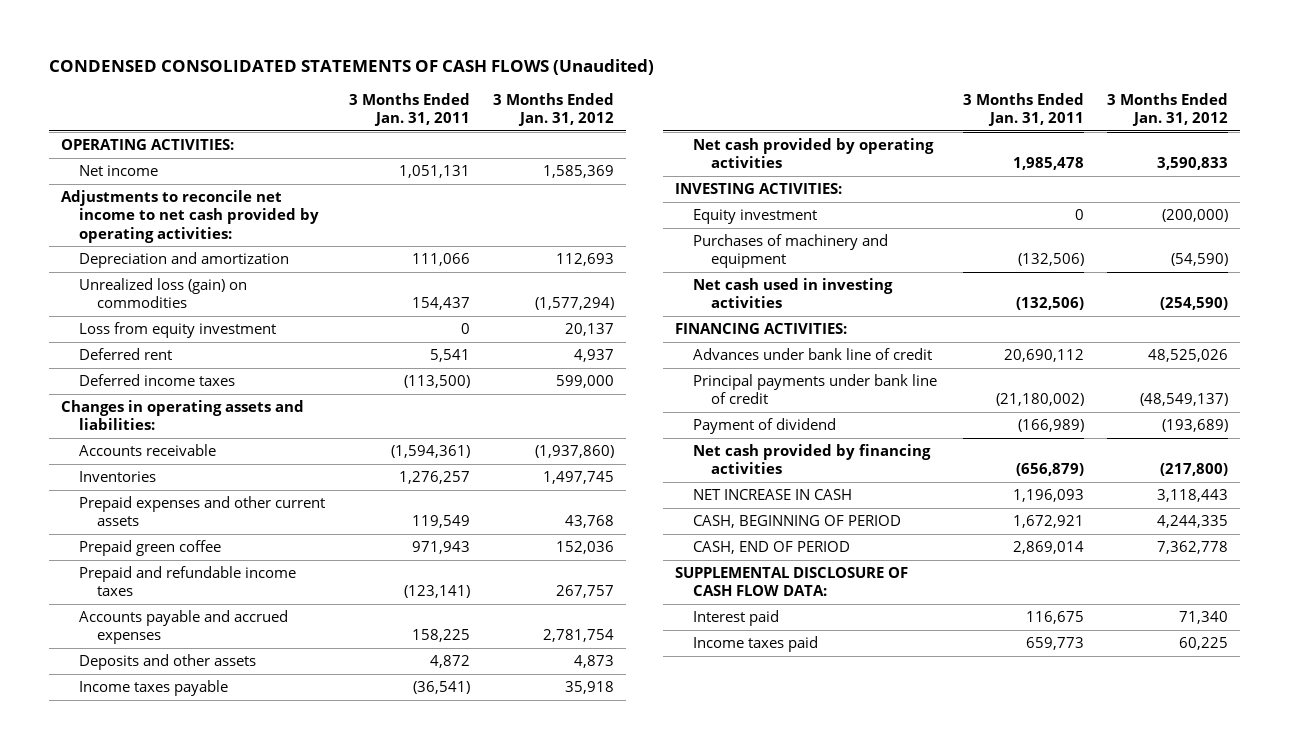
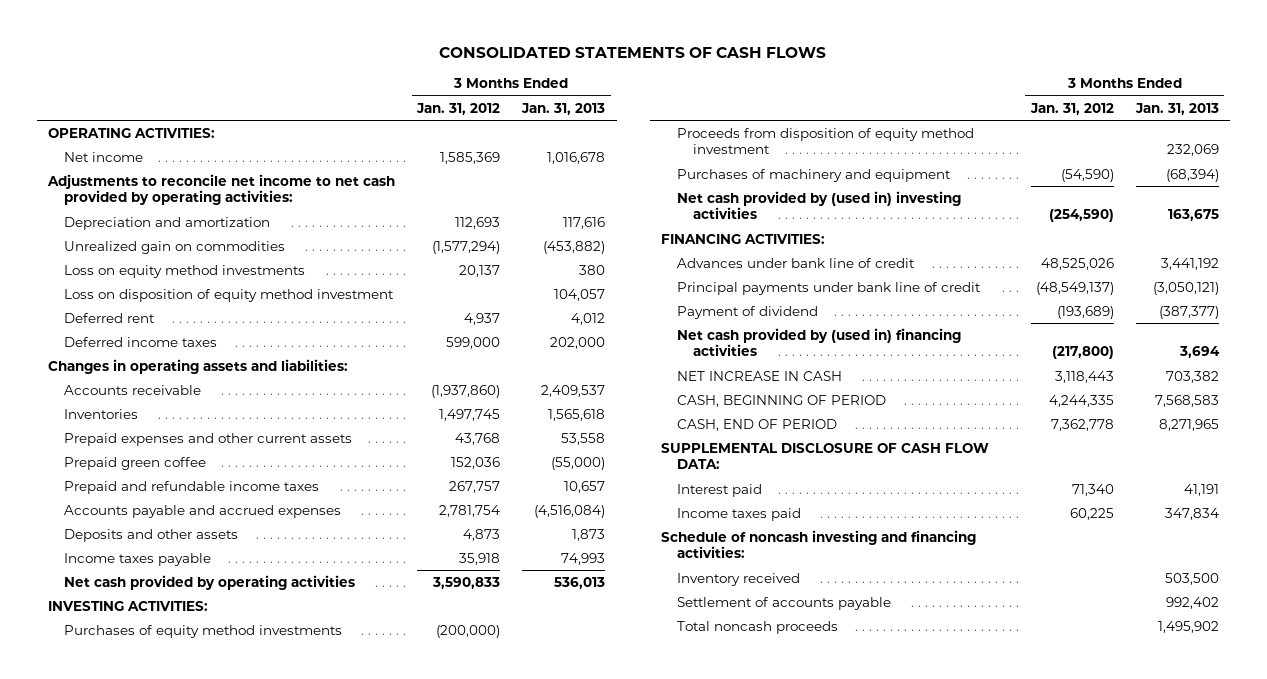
[49,59,655,76] CONDENSED CONSOLIDATED STATEMENTS OF CASH FLOWS (Unaudited) -> [439,46,827,58] CONSOLIDATED STATEMENTS OF CASH FLOWS
[348,92,470,127] 3 Months Ended Jan. 31, 2011 -> none
none -> [521,102,606,115] Jan. 31, 2013
[79,278,248,309] Unrealized loss (gain) on commodities -> [63,240,285,254] Unrealized gain on commodities
[79,322,277,339] Loss from equity investment -> [63,264,305,278] Loss on equity method investments
none -> [63,288,394,302] Loss on disposition of equity method investment
[693,209,818,225] Equity investment -> [63,624,342,638] Purchases of equity method investments
none -> [677,127,975,155] Proceeds from disposition of equity method investment
[693,278,894,309] Net cash used in investing activities -> [677,190,962,220] Net cash provided by (used in) investing activities
[693,444,932,475] Net cash provided by financing activities -> [677,327,962,357] Net cash provided by (used in) financing activities
none -> [661,529,977,559] Schedule of noncash investing and financing activities:
none -> [677,572,801,586] Inventory received
none -> [677,596,892,610] Settlement of accounts payable
none -> [677,620,839,634] Total noncash proceeds

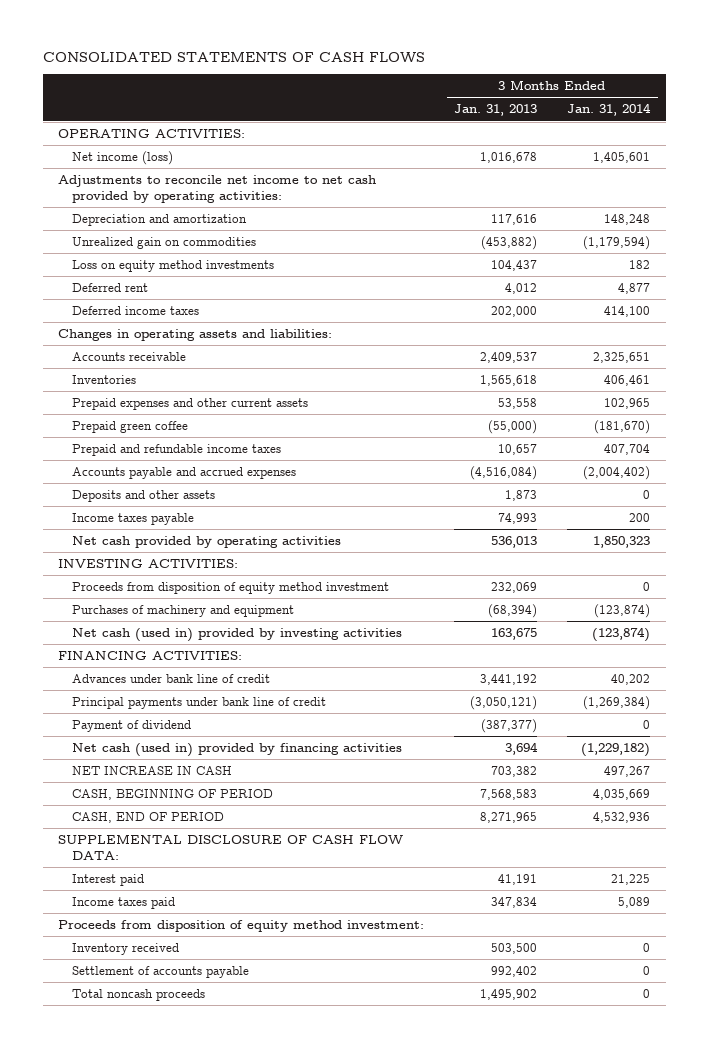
[416,102,501,115] Jan. 31, 2012 -> none
none -> [567,103,652,117] Jan. 31, 2014
[63,151,143,162] Net income -> [71,150,173,165] Net income (loss)
[63,288,394,302] Loss on disposition of equity method investment -> none
[579,264,606,275] 380 -> [491,259,538,271] 104,437
[63,624,342,638] Purchases of equity method investments -> none
[677,190,962,220] Net cash provided by (used in) investing activities -> [71,627,402,642] Net cash (used in) provided by investing activities
[677,327,962,357] Net cash provided by (used in) financing activities -> [71,742,402,757] Net cash (used in) provided by financing activities
[661,529,977,559] Schedule of noncash investing and financing activities: -> none
none -> [57,919,424,932] Proceeds from disposition of equity method investment:

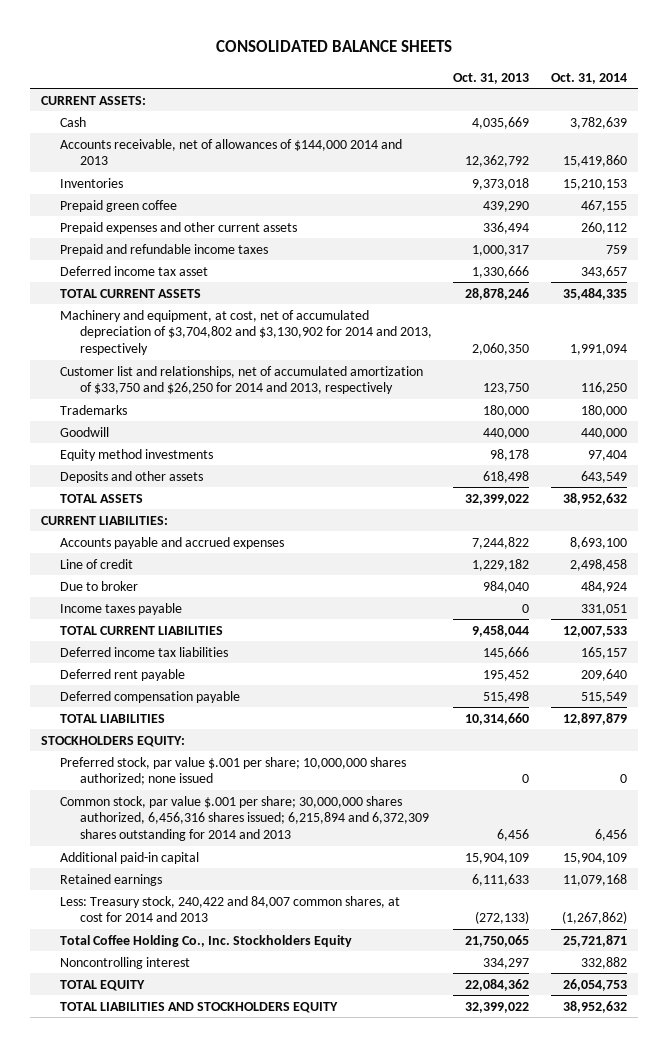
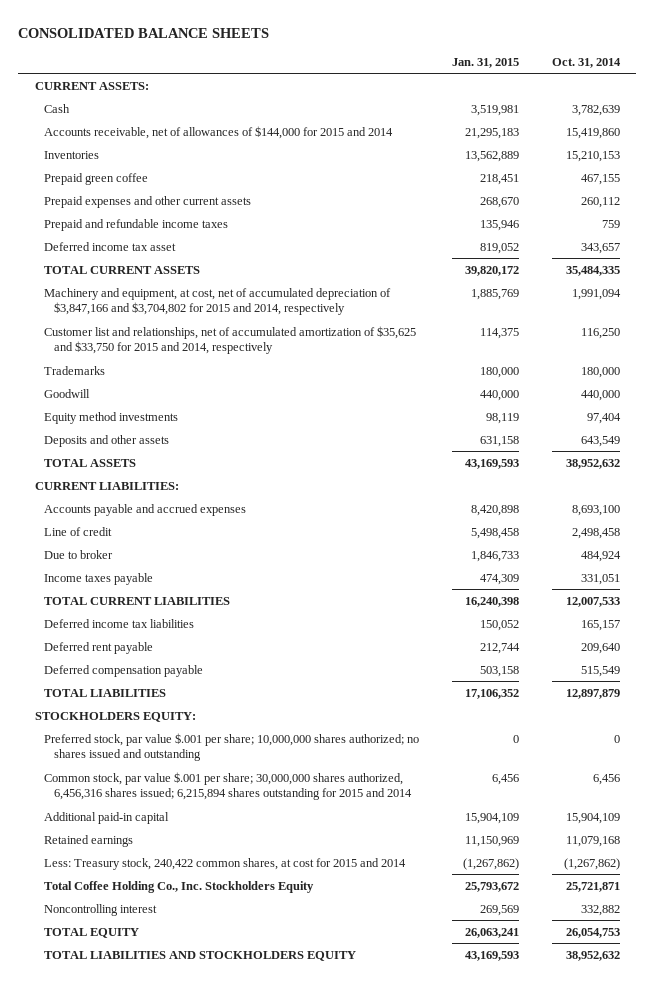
[453,73,530,85] Oct. 31, 2013 -> none
none -> [452,57,520,68] Jan. 31, 2015
[60,138,403,166] Accounts receivable, net of allowances of $144,000 2014 and 2013 -> [44,125,394,139] Accounts receivable, net of allowances of $144,000 for 2015 and 2014
[60,309,432,356] Machinery and equipment, at cost, net of accumulated depreciation of $3,704,802 and $3,130,902 for 2014 and 2013, respectively -> [44,287,392,316] Machinery and equipment, at cost, net of accumulated depreciation of $3,847,166 and $3,704,802 for 2015 and 2014, respectively
[60,365,424,395] Customer list and relationships, net of accumulated amortization of $33,750 and $26,250 for 2014 and 2013, respectively -> [44,325,417,355] Customer list and relationships, net of accumulated amortization of $35,625 and $33,750 for 2015 and 2014, respectively
[60,756,407,786] Preferred stock, par value $.001 per share; 10,000,000 shares authorized; none issued -> [44,732,420,762] Preferred stock, par value $.001 per share; 10,000,000 shares authorized; no shares issued and outstanding
[60,795,429,842] Common stock, par value $.001 per share; 30,000,000 shares authorized, 6,456,316 shares issued; 6,215,894 and 6,372,309 shares outstanding for 2014 and 2013 -> [44,771,413,801] Common stock, par value $.001 per share; 30,000,000 shares authorized, 6,456,316 shares issued; 6,215,894 shares outstanding for 2015 and 2014
[60,895,401,923] Less: Treasury stock, 240,422 and 84,007 common shares, at cost for 2014 and 2013 -> [44,857,407,870] Less: Treasury stock, 240,422 common shares, at cost for 2015 and 2014

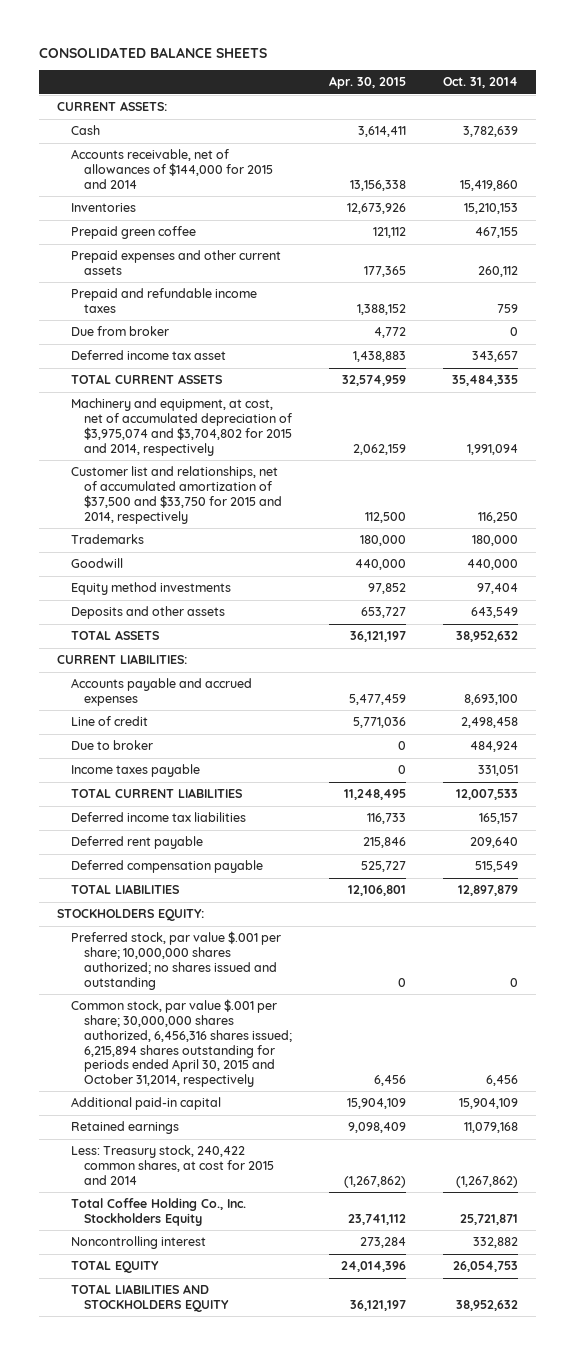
[452,57,520,68] Jan. 31, 2015 -> none
none -> [328,76,406,90] Apr. 30, 2015
none -> [70,326,169,337] Due from broker
[44,287,392,316] Machinery and equipment, at cost, net of accumulated depreciation of $3,847,166 and $3,704,802 for 2015 and 2014, respectively -> [70,398,293,456] Machinery and equipment, at cost, net of accumulated depreciation of $3,975,074 and $3,704,802 for 2015 and 2014, respectively
[44,325,417,355] Customer list and relationships, net of accumulated amortization of $35,625 and $33,750 for 2015 and 2014, respectively -> [70,466,283,524] Customer list and relationships, net of accumulated amortization of $37,500 and $33,750 for 2015 and 2014, respectively
[44,771,413,801] Common stock, par value $.001 per share; 30,000,000 shares authorized, 6,456,316 shares issued; 6,215,894 shares outstanding for 2015 and 2014 -> [70,999,293,1088] Common stock, par value $.001 per share; 30,000,000 shares authorized, 6,456,316 shares issued; 6,215,894 shares outstanding for periods ended April 30, 2015 and October 31,2014, respectively

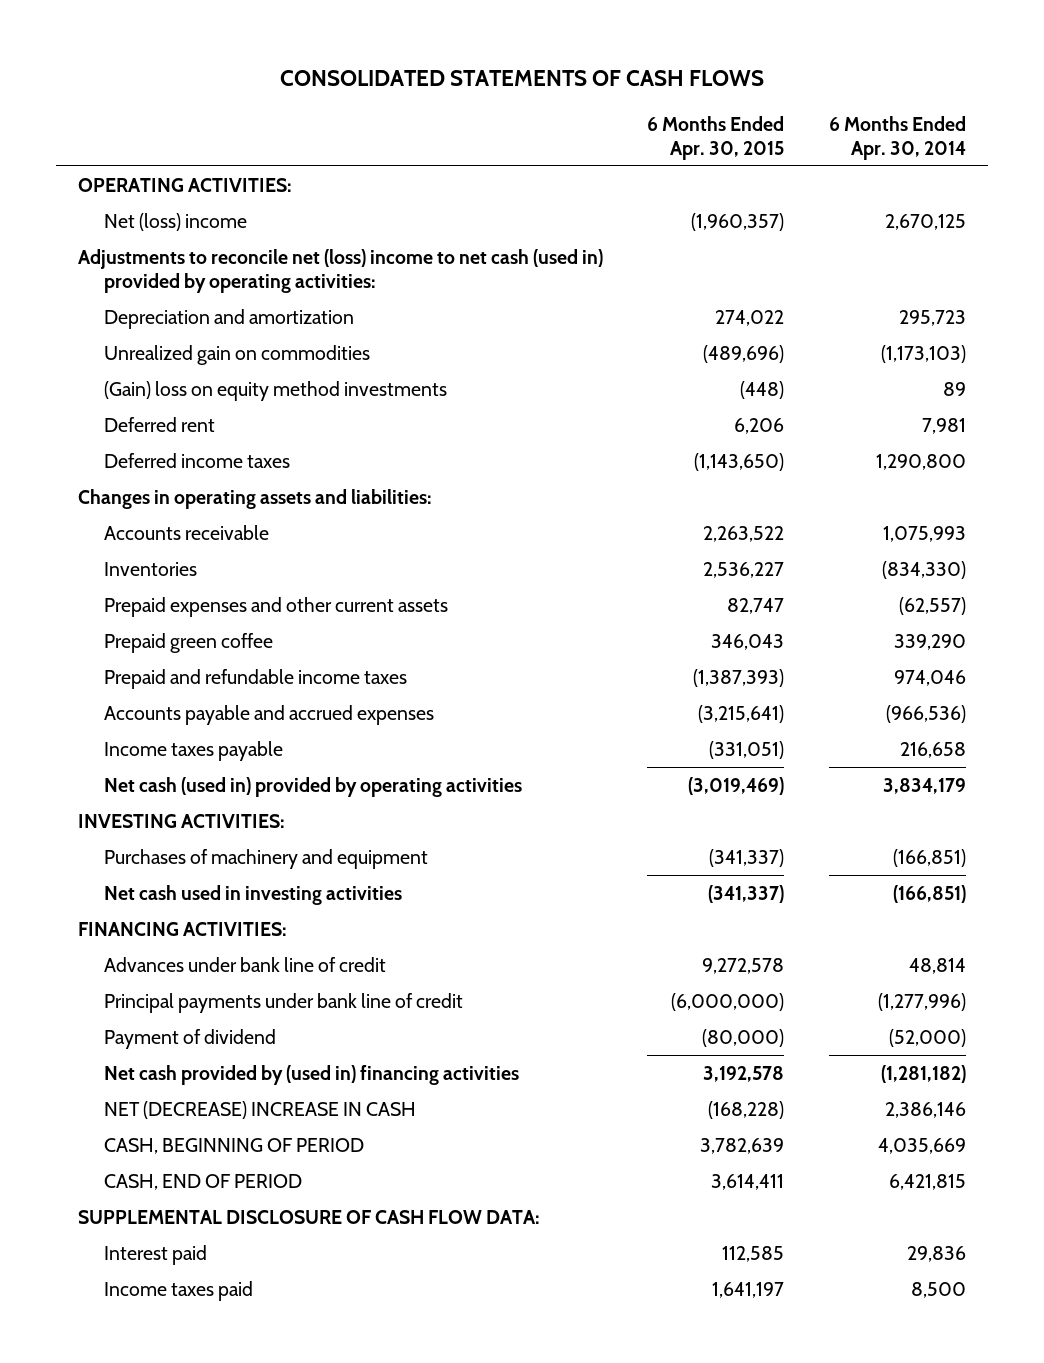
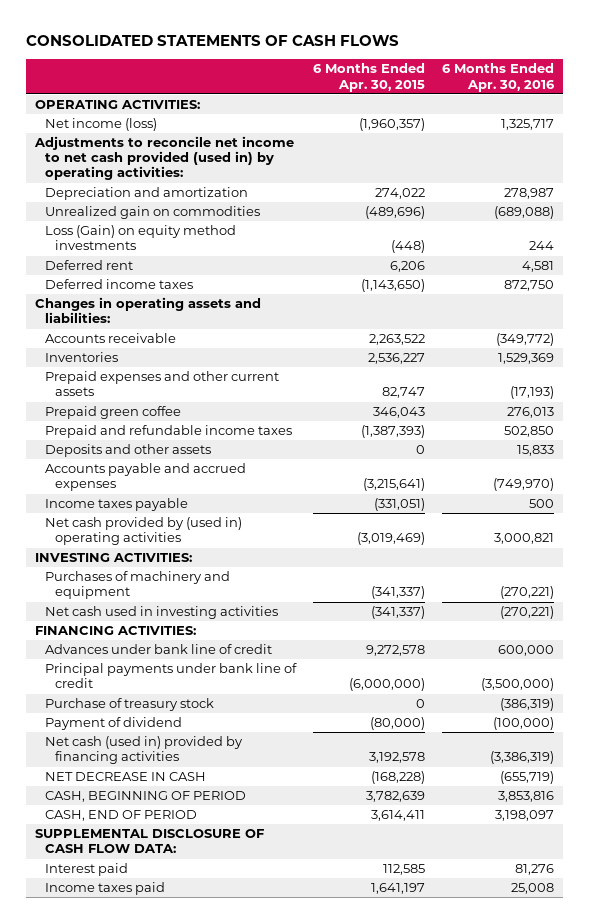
[828,115,966,160] 6 Months Ended Apr. 30, 2014 -> none
none -> [442,63,556,92] 6 Months Ended Apr. 30, 2016
[103,212,247,231] Net (loss) income -> [44,118,157,132] Net income (loss)
[78,248,604,293] Adjustments to reconcile net (loss) income to net cash (used in) provided by operating activities: -> [33,136,294,181] Adjustments to reconcile net income to net cash provided (used in) by operating activities:
[103,380,447,401] (Gain) loss on equity method investments -> [44,225,236,251] Loss (Gain) on equity method investments
none -> [44,444,211,458] Deposits and other assets
[103,776,522,797] Net cash (used in) provided by operating activities -> [44,517,242,546] Net cash provided by (used in) operating activities
none -> [44,698,214,712] Purchase of treasury stock
[103,1064,519,1085] Net cash provided by (used in) financing activities -> [44,736,243,765] Net cash (used in) provided by financing activities
[103,1100,416,1119] NET (DECREASE) INCREASE IN CASH -> [44,772,206,782] NET DECREASE IN CASH

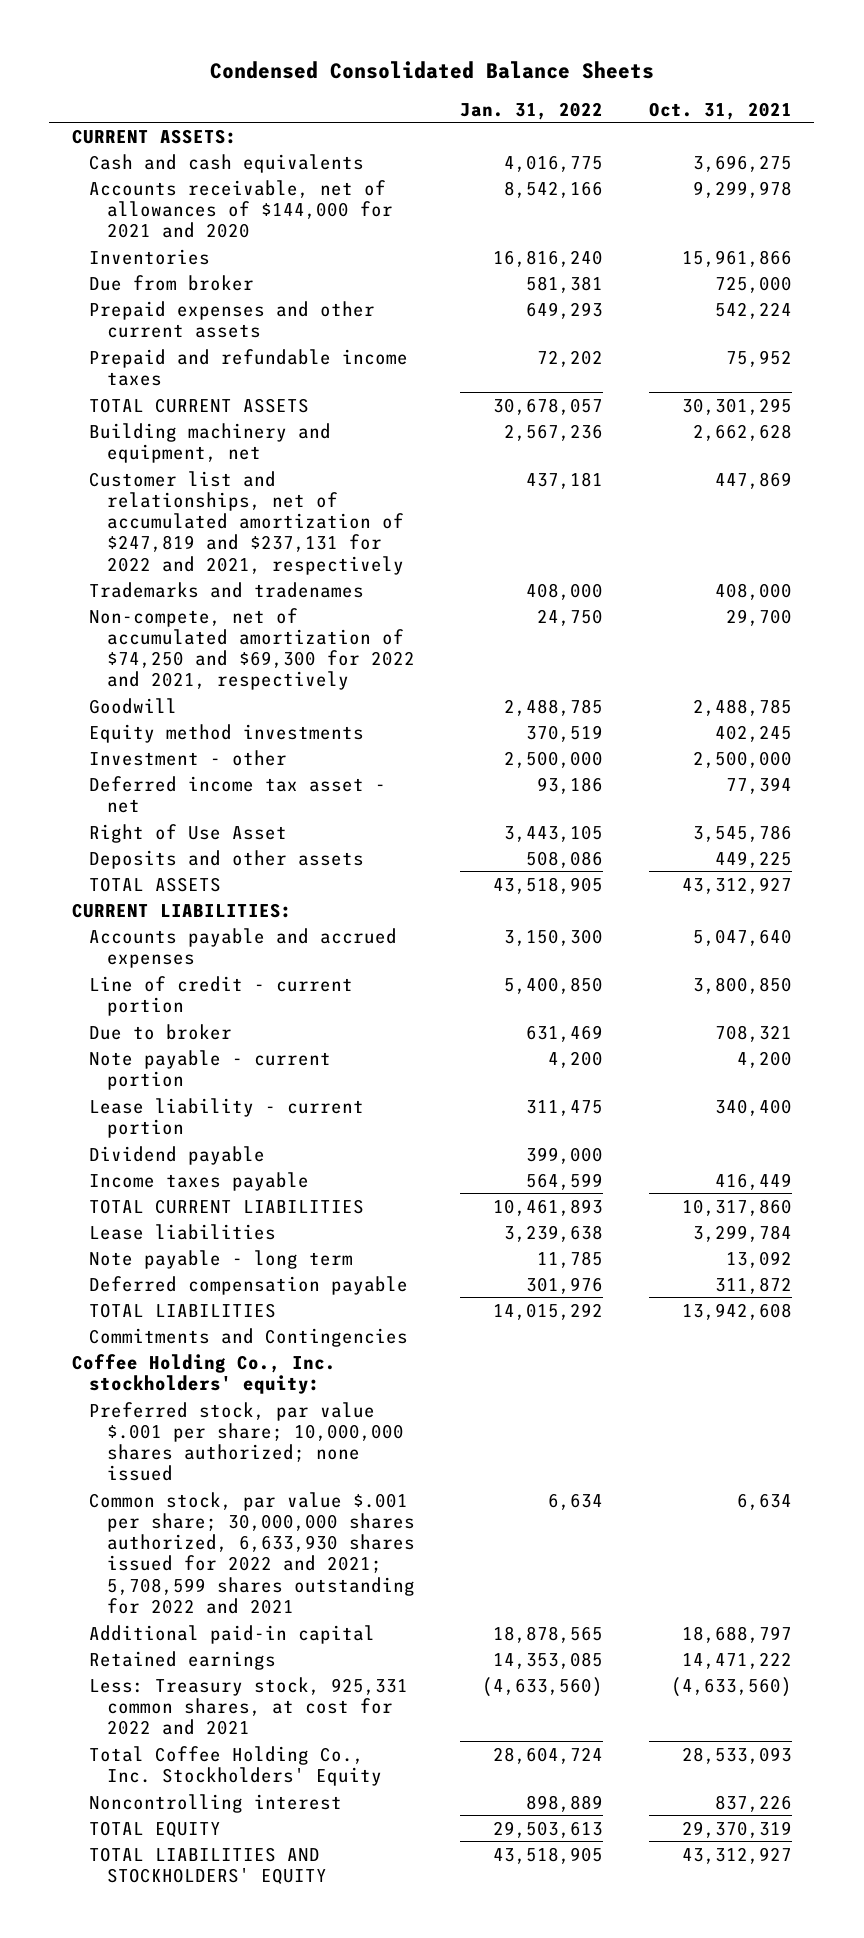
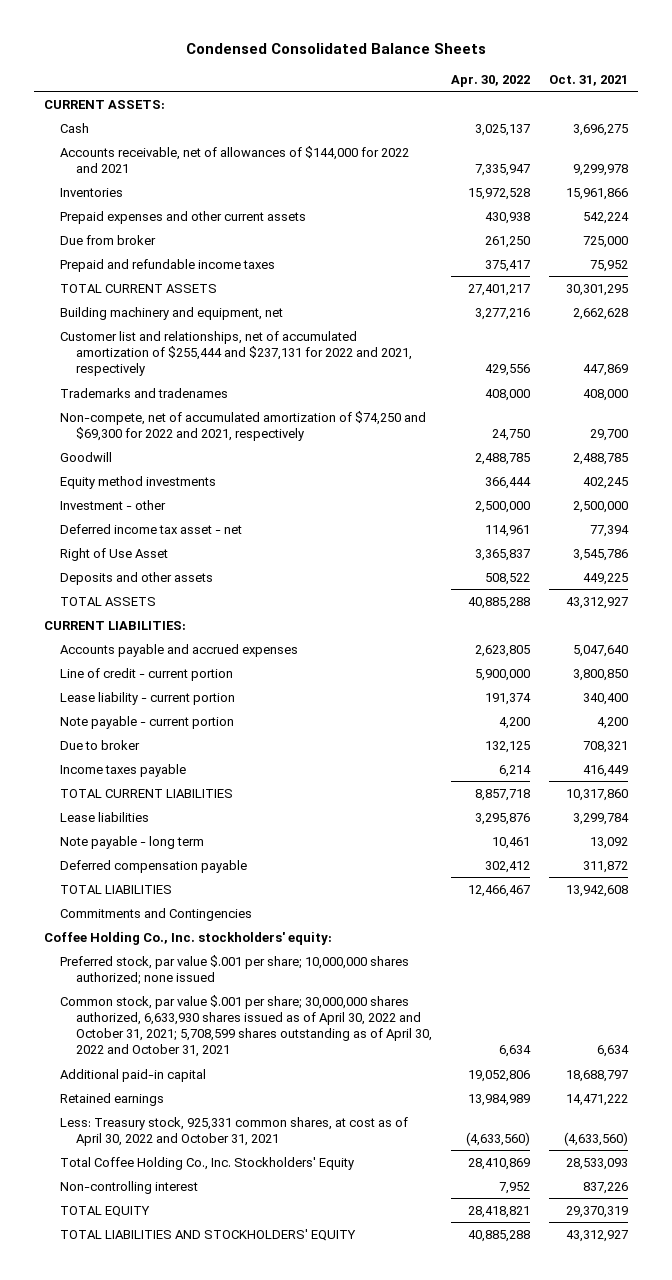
[460,101,604,120] Jan. 31, 2022 -> none
none -> [451,75,531,88] Apr. 30, 2022
[89,153,365,173] Cash and cash equivalents -> [59,122,89,133] Cash
[89,179,393,239] Accounts receivable, net of allowances of $144,000 for 2021 and 2020 -> [59,145,409,173] Accounts receivable, net of allowances of $144,000 for 2022 and 2021
[89,274,255,291] Due from broker -> [59,234,156,245] Due from broker
[89,470,404,575] Customer list and relationships, net of accumulated amortization of $247,819 and $237,131 for 2022 and 2021, respectively -> [59,330,412,377] Customer list and relationships, net of accumulated amortization of $255,444 and $237,131 for 2022 and 2021, respectively
[89,1145,266,1165] Dividend payable -> none
[89,1049,332,1090] Note payable - current portion -> [59,715,234,729] Note payable - current portion
[89,1023,233,1040] Due to broker -> [59,739,140,750] Due to broker
[89,1491,415,1615] Common stock, par value $.001 per share; 30,000,000 shares authorized, 6,633,930 shares issued for 2022 and 2021; 5,708,599 shares outstanding for 2022 and 2021 -> [59,994,432,1058] Common stock, par value $.001 per share; 30,000,000 shares authorized, 6,633,930 shares issued as of April 30, 2022 and October 31, 2021; 5,708,599 shares outstanding as of April 30, 2022 and October 31, 2021
[89,1676,409,1736] Less: Treasury stock, 925,331 common shares, at cost for 2022 and 2021 -> [59,1116,408,1146] Less: Treasury stock, 925,331 common shares, at cost as of April 30, 2022 and October 31, 2021
[89,1793,343,1813] Noncontrolling interest -> [59,1180,198,1194] Non-controlling interest

